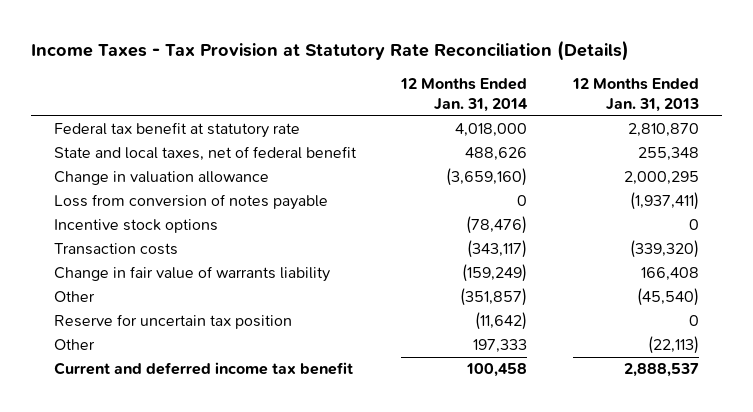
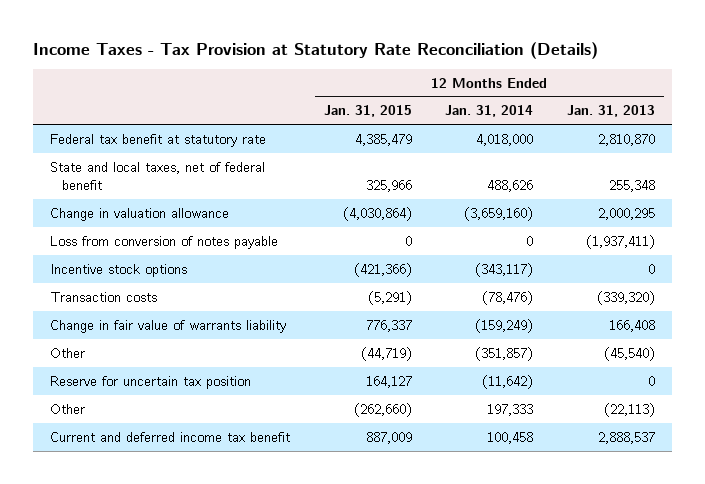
none -> [323,105,412,118] Jan. 31, 2015
[466,216,528,235] (78,476) -> [475,262,534,277] (343,117)
[467,240,528,259] (343,117) -> [482,290,534,305] (78,476)

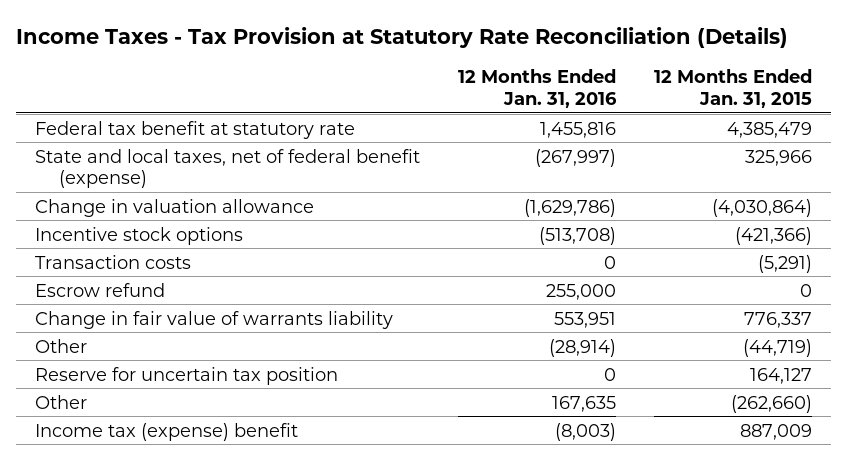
[445,105,534,118] Jan. 31, 2014 -> none
[567,105,656,118] Jan. 31, 2013 -> none
none -> [458,69,618,108] 12 Months Ended Jan. 31, 2016
[49,161,265,190] State and local taxes, net of federal benefit -> [35,148,421,189] State and local taxes, net of federal benefit (expense)
[49,235,278,249] Loss from conversion of notes payable -> none
none -> [35,282,166,297] Escrow refund
[49,431,290,442] Current and deferred income tax benefit -> [35,422,299,441] Income tax (expense) benefit

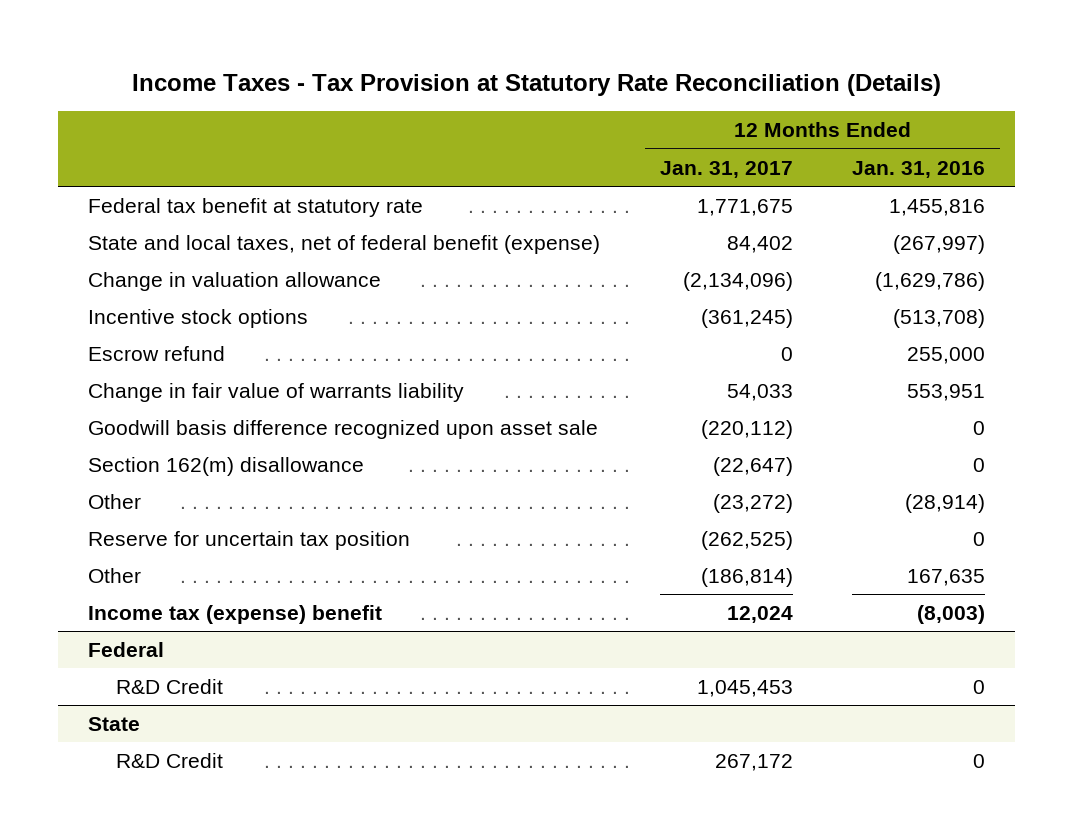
[653,69,812,108] 12 Months Ended Jan. 31, 2015 -> none
none -> [659,160,793,178] Jan. 31, 2017
[35,254,192,269] Transaction costs -> none
none -> [88,419,599,439] Goodwill basis difference recognized upon asset sale
none -> [88,456,365,476] Section 162(m) disallowance
none -> [88,641,165,657] Federal
none -> [116,678,224,694] R&D Credit
none -> [88,716,141,731] State
none -> [116,752,224,768] R&D Credit

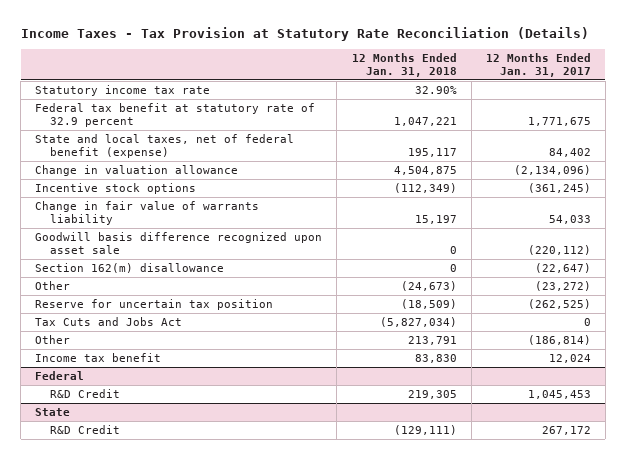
[852,160,986,178] Jan. 31, 2016 -> none
none -> [351,52,457,77] 12 Months Ended Jan. 31, 2018
none -> [35,84,211,96] Statutory income tax rate
[88,197,424,217] Federal tax benefit at statutory rate -> [35,102,316,128] Federal tax benefit at statutory rate of 32.9 percent
[88,345,226,361] Escrow refund -> none
none -> [35,316,183,326] Tax Cuts and Jobs Act
[88,604,383,624] Income tax (expense) benefit -> [35,352,162,362] Income tax benefit

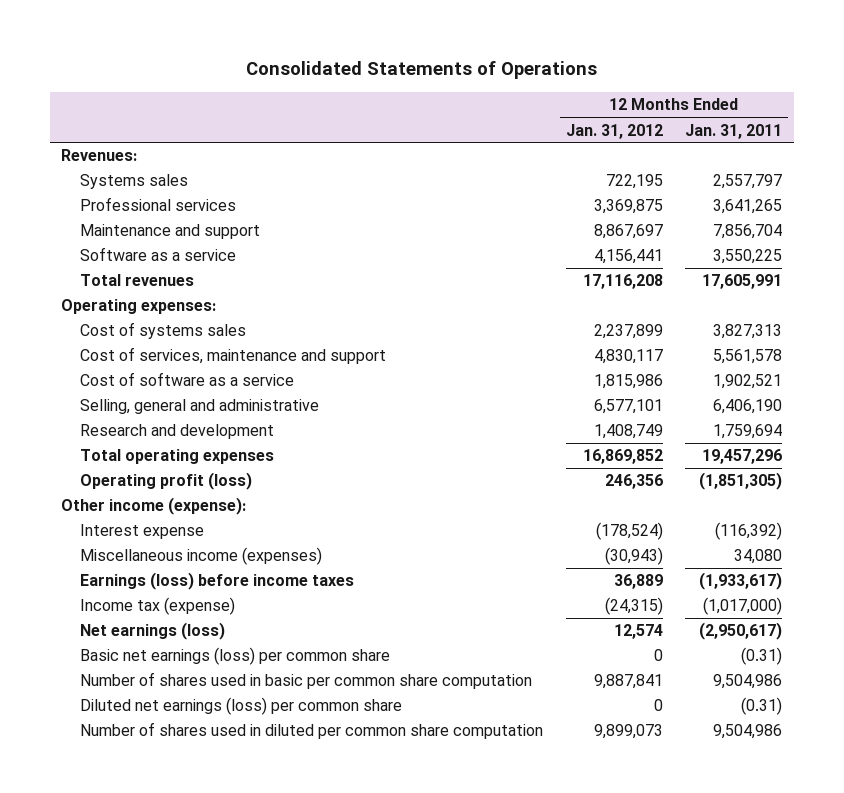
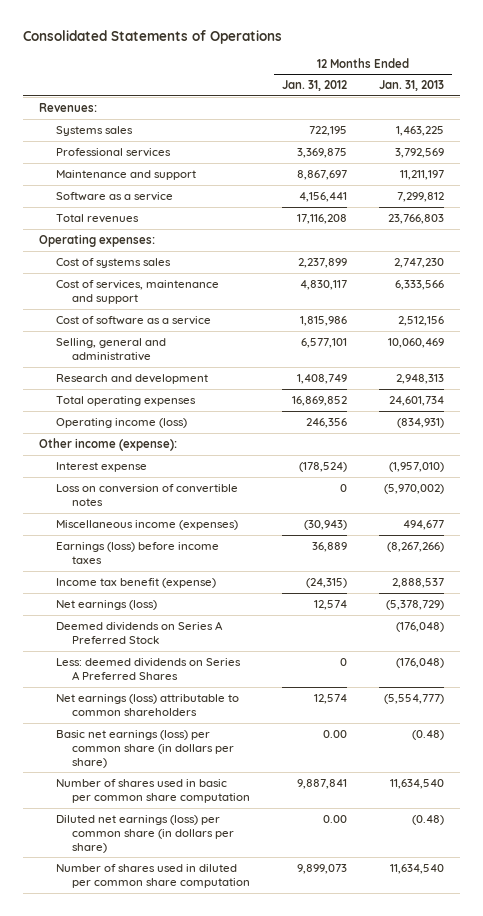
[685,123,783,139] Jan. 31, 2011 -> none
none -> [378,80,444,92] Jan. 31, 2013
[80,472,253,491] Operating profit (loss) -> [55,417,187,428] Operating income (loss)
none -> [55,483,238,506] Loss on conversion of convertible notes
[80,597,236,616] Income tax (expense) -> [55,577,216,588] Income tax benefit (expense)
none -> [55,620,223,644] Deemed dividends on Series A Preferred Stock
none -> [55,657,241,680] Less: deemed dividends on Series A Preferred Shares
none -> [55,693,239,716] Net earnings (loss) attributable to common shareholders
[80,647,391,666] Basic net earnings (loss) per common share -> [55,729,235,768] Basic net earnings (loss) per common share (in dollars per share)
[653,649,663,662] 0 -> [322,729,347,738] 0.00
[80,697,403,716] Diluted net earnings (loss) per common share -> [55,814,235,853] Diluted net earnings (loss) per common share (in dollars per share)
[653,699,663,712] 0 -> [322,814,347,823] 0.00

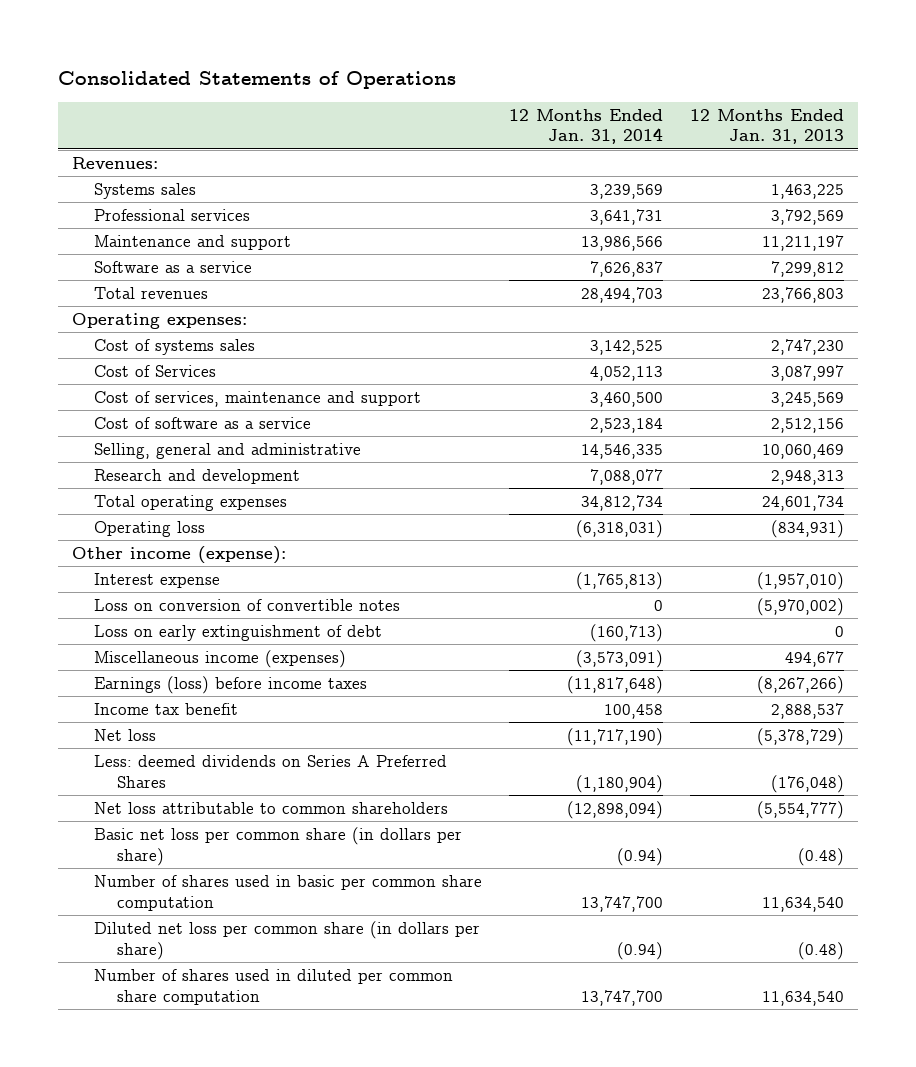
[281,80,347,92] Jan. 31, 2012 -> none
none -> [509,108,664,145] 12 Months Ended Jan. 31, 2014
none -> [94,365,217,378] Cost of Services
[394,279,444,290] 6,333,566 -> [771,392,845,408] 3,245,569
[55,417,187,428] Operating income (loss) -> [94,521,206,538] Operating loss
none -> [94,625,383,642] Loss on early extinguishment of debt
[55,620,223,644] Deemed dividends on Series A Preferred Stock -> none
[55,577,216,588] Income tax benefit (expense) -> [94,703,239,716] Income tax benefit
[55,599,157,610] Net earnings (loss) -> [94,729,157,742] Net loss
[55,693,239,716] Net earnings (loss) attributable to common shareholders -> [94,802,449,815] Net loss attributable to common shareholders
[55,729,235,768] Basic net earnings (loss) per common share (in dollars per share) -> [94,827,463,866] Basic net loss per common share (in dollars per share)
[55,814,235,853] Diluted net earnings (loss) per common share (in dollars per share) -> [94,921,481,960] Diluted net loss per common share (in dollars per share)

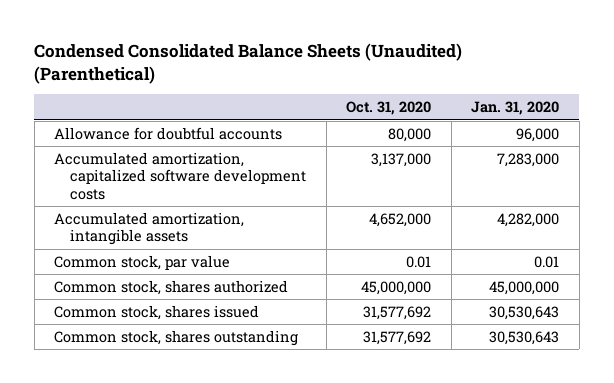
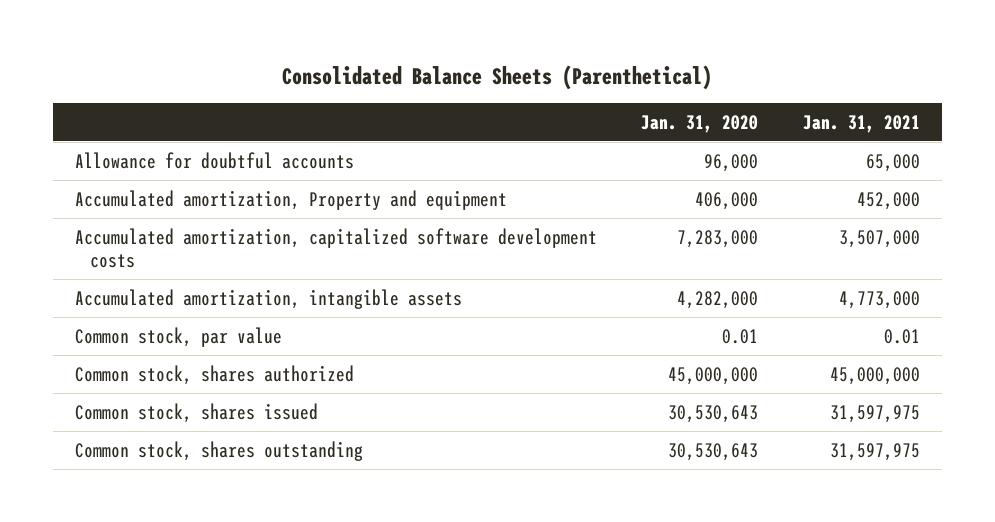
[34,42,463,84] Condensed Consolidated Balance Sheets (Unaudited) (Parenthetical) -> [282,64,713,90] Consolidated Balance Sheets (Parenthetical)
[346,101,432,116] Oct. 31, 2020 -> none
none -> [802,114,920,133] Jan. 31, 2021
none -> [75,189,508,210] Accumulated amortization, Property and equipment

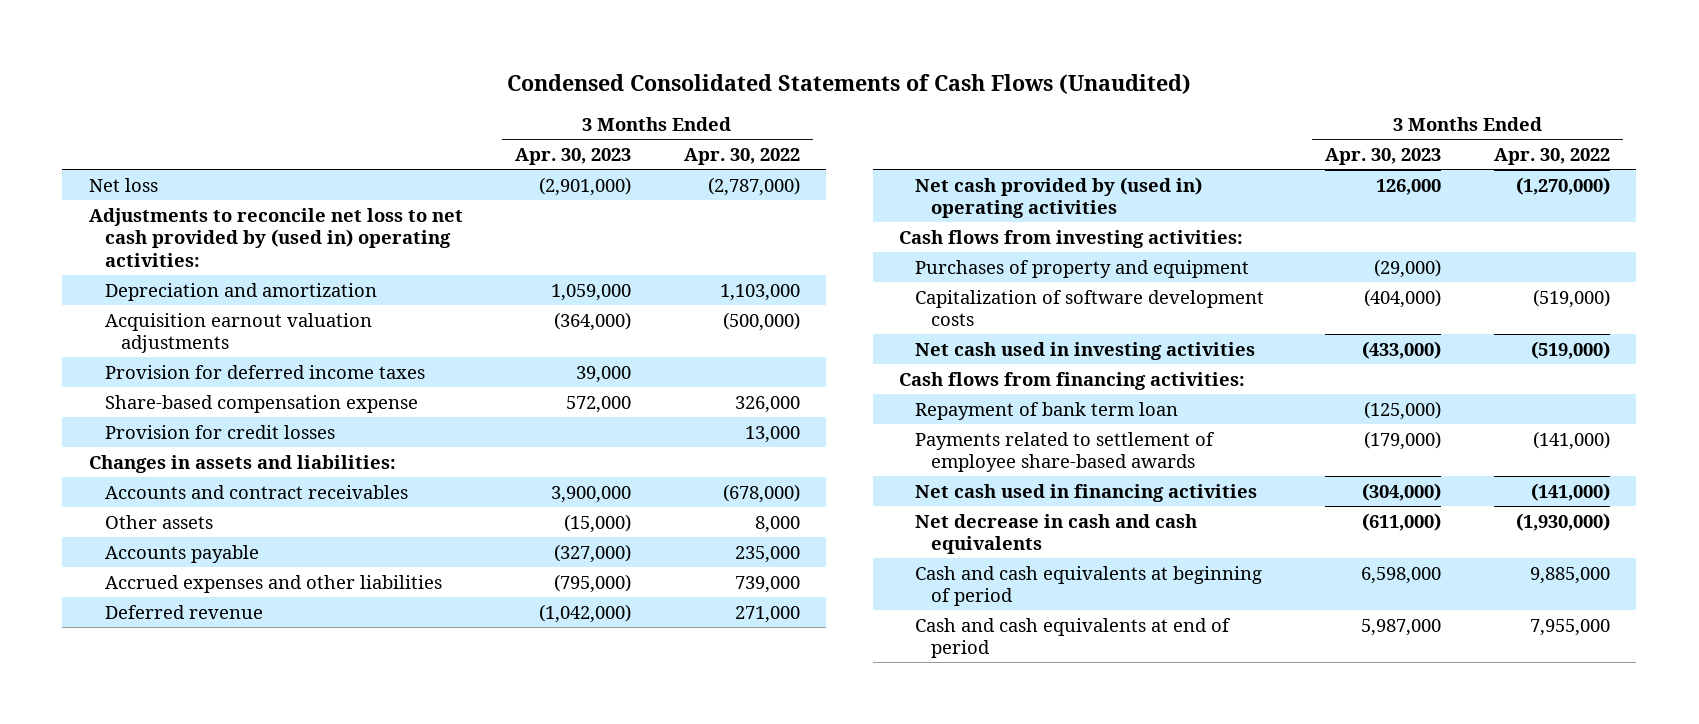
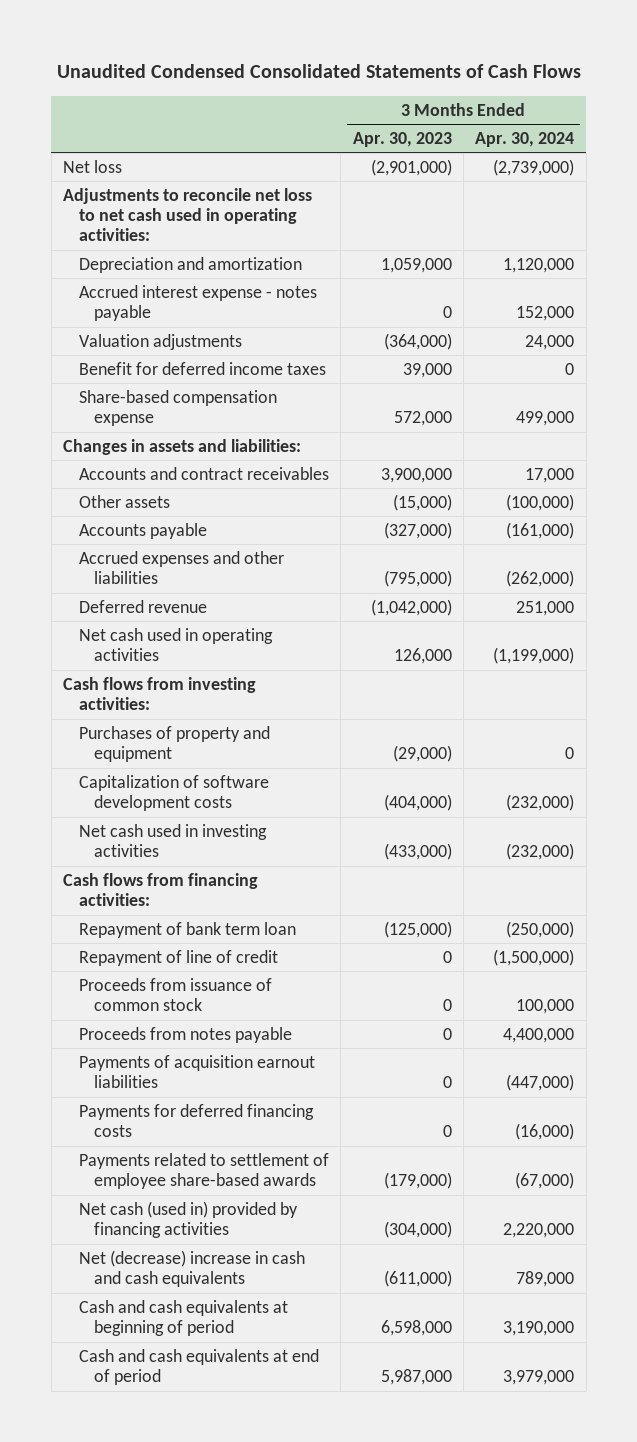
[507,74,1192,95] Condensed Consolidated Statements of Cash Flows (Unaudited) -> [56,64,581,79] Unaudited Condensed Consolidated Statements of Cash Flows
[683,148,800,166] Apr. 30, 2022 -> none
none -> [475,131,575,147] Apr. 30, 2024
[88,207,463,267] Adjustments to reconcile net loss to net cash provided by (used in) operating activities: -> [63,187,313,242] Adjustments to reconcile net loss to net cash used in operating activities:
none -> [78,284,317,322] Accrued interest expense - notes payable
[104,312,372,354] Acquisition earnout valuation adjustments -> [78,333,242,350] Valuation adjustments
[104,364,425,379] Provision for deferred income taxes -> [78,361,326,375] Benefit for deferred income taxes
[104,424,335,439] Provision for credit losses -> none
[915,176,1203,219] Net cash provided by (used in) operating activities -> [78,627,273,662] Net cash used in operating activities
none -> [78,949,278,966] Repayment of line of credit
none -> [78,977,272,1012] Proceeds from issuance of common stock
none -> [78,1026,292,1043] Proceeds from notes payable
none -> [78,1054,315,1089] Payments of acquisition earnout liabilities
none -> [78,1103,314,1138] Payments for deferred financing costs
[915,483,1258,502] Net cash used in financing activities -> [78,1200,298,1239] Net cash (used in) provided by financing activities
[915,513,1198,555] Net decrease in cash and cash equivalents -> [78,1249,305,1288] Net (decrease) increase in cash and cash equivalents

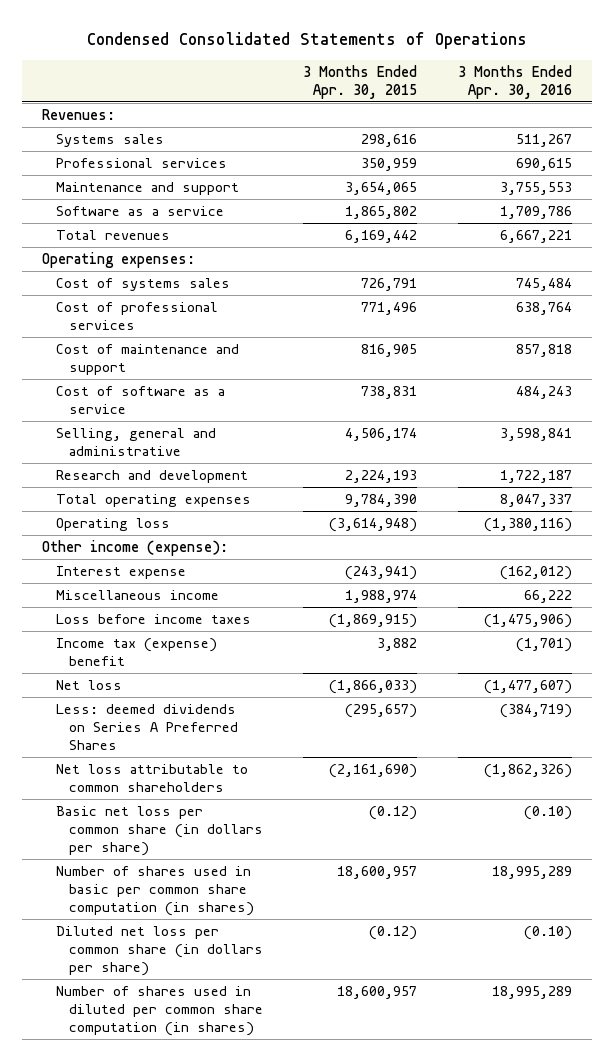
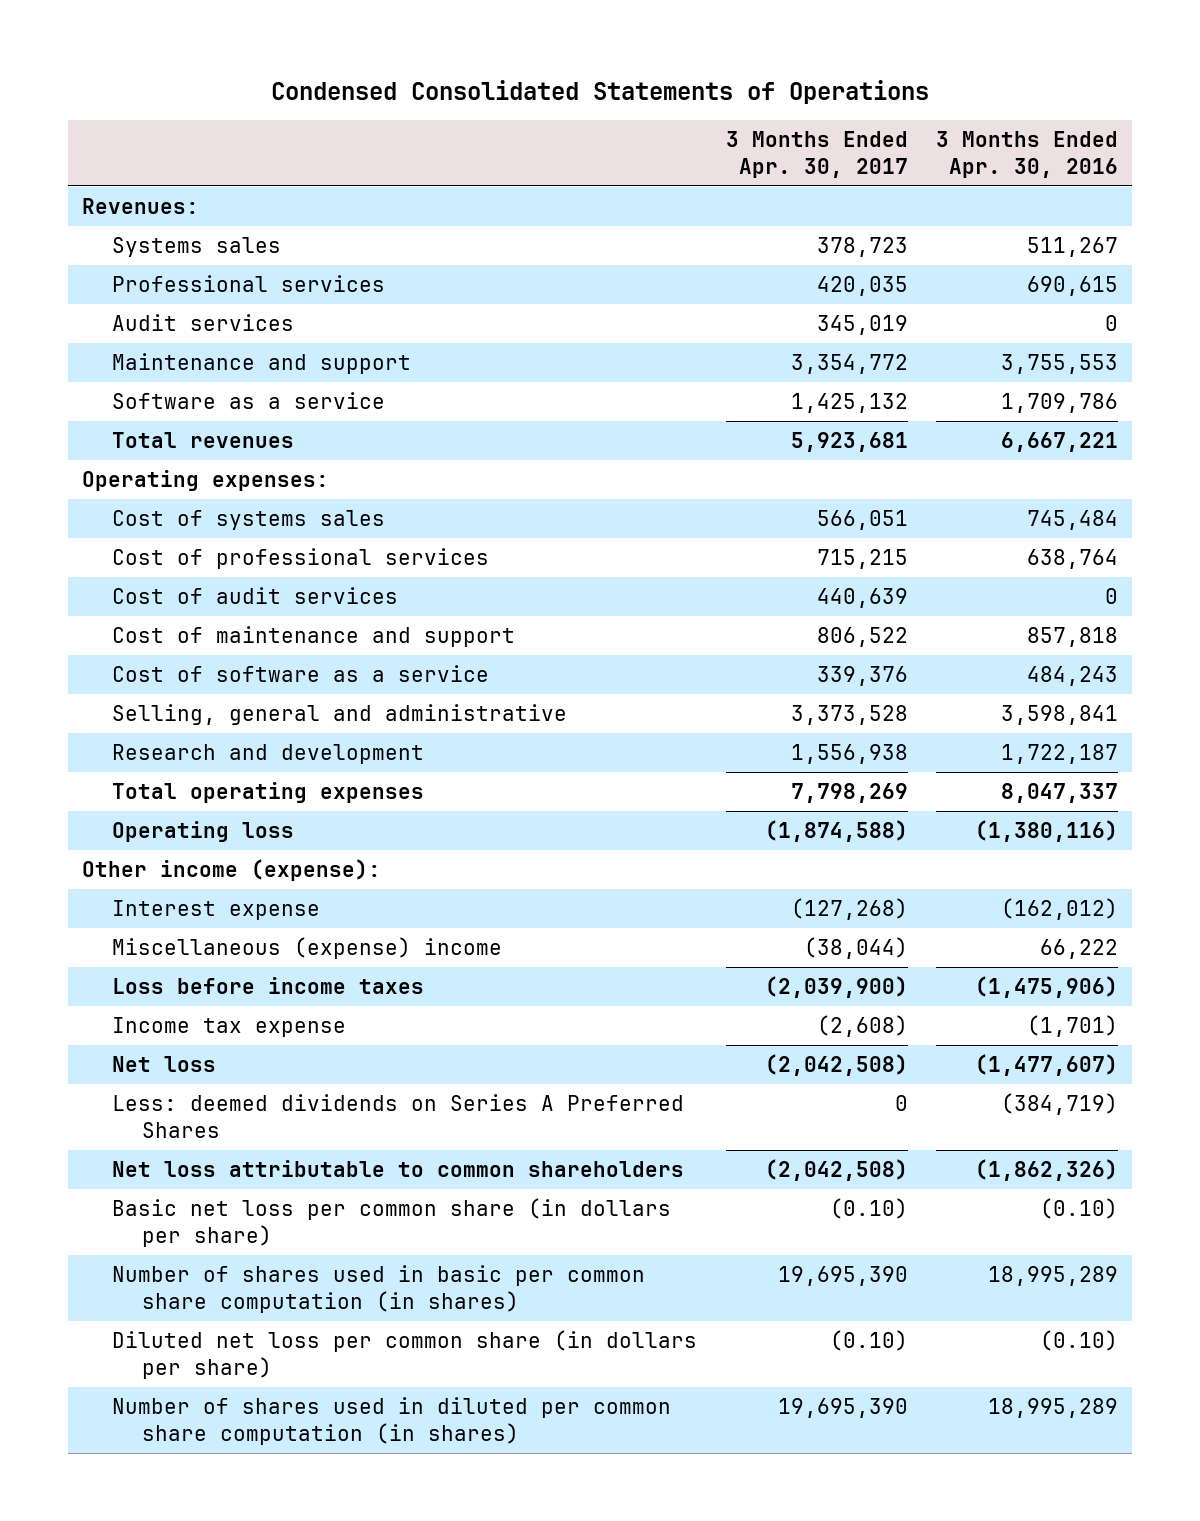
[303,64,418,99] 3 Months Ended Apr. 30, 2015 -> none
none -> [725,131,908,178] 3 Months Ended Apr. 30, 2017
none -> [112,313,295,331] Audit services
none -> [112,586,399,604] Cost of audit services
[55,590,219,601] Miscellaneous income -> [112,936,503,959] Miscellaneous (expense) income
[55,638,217,667] Income tax (expense) benefit -> [112,1016,347,1037] Income tax expense

